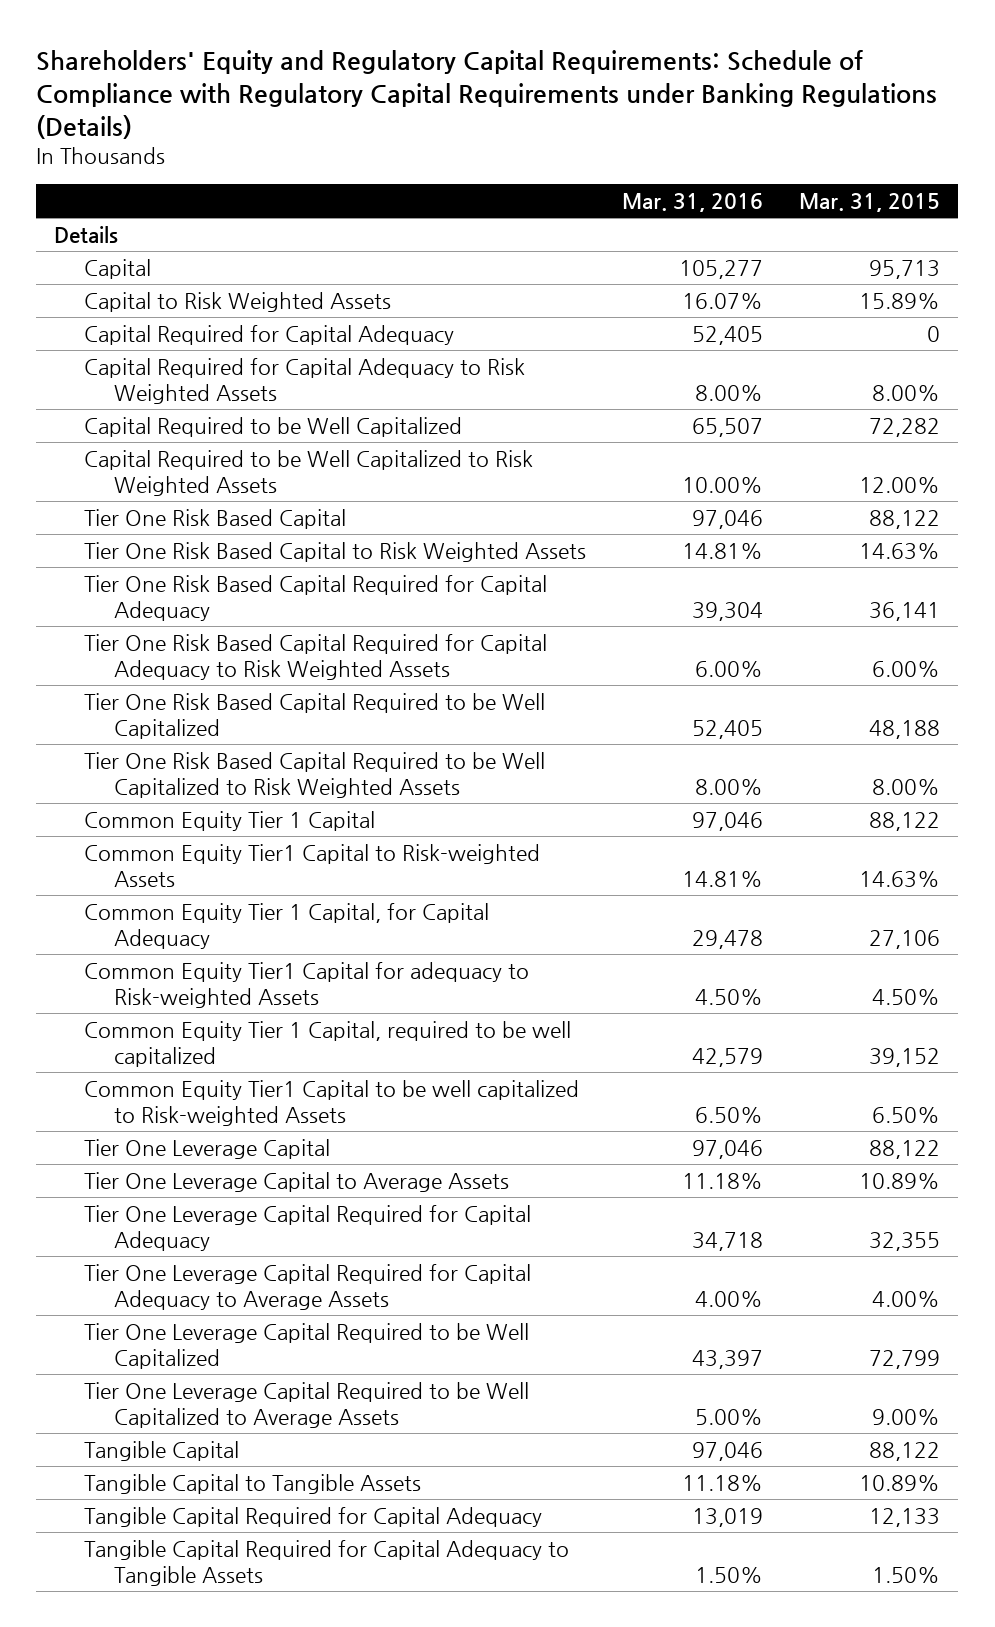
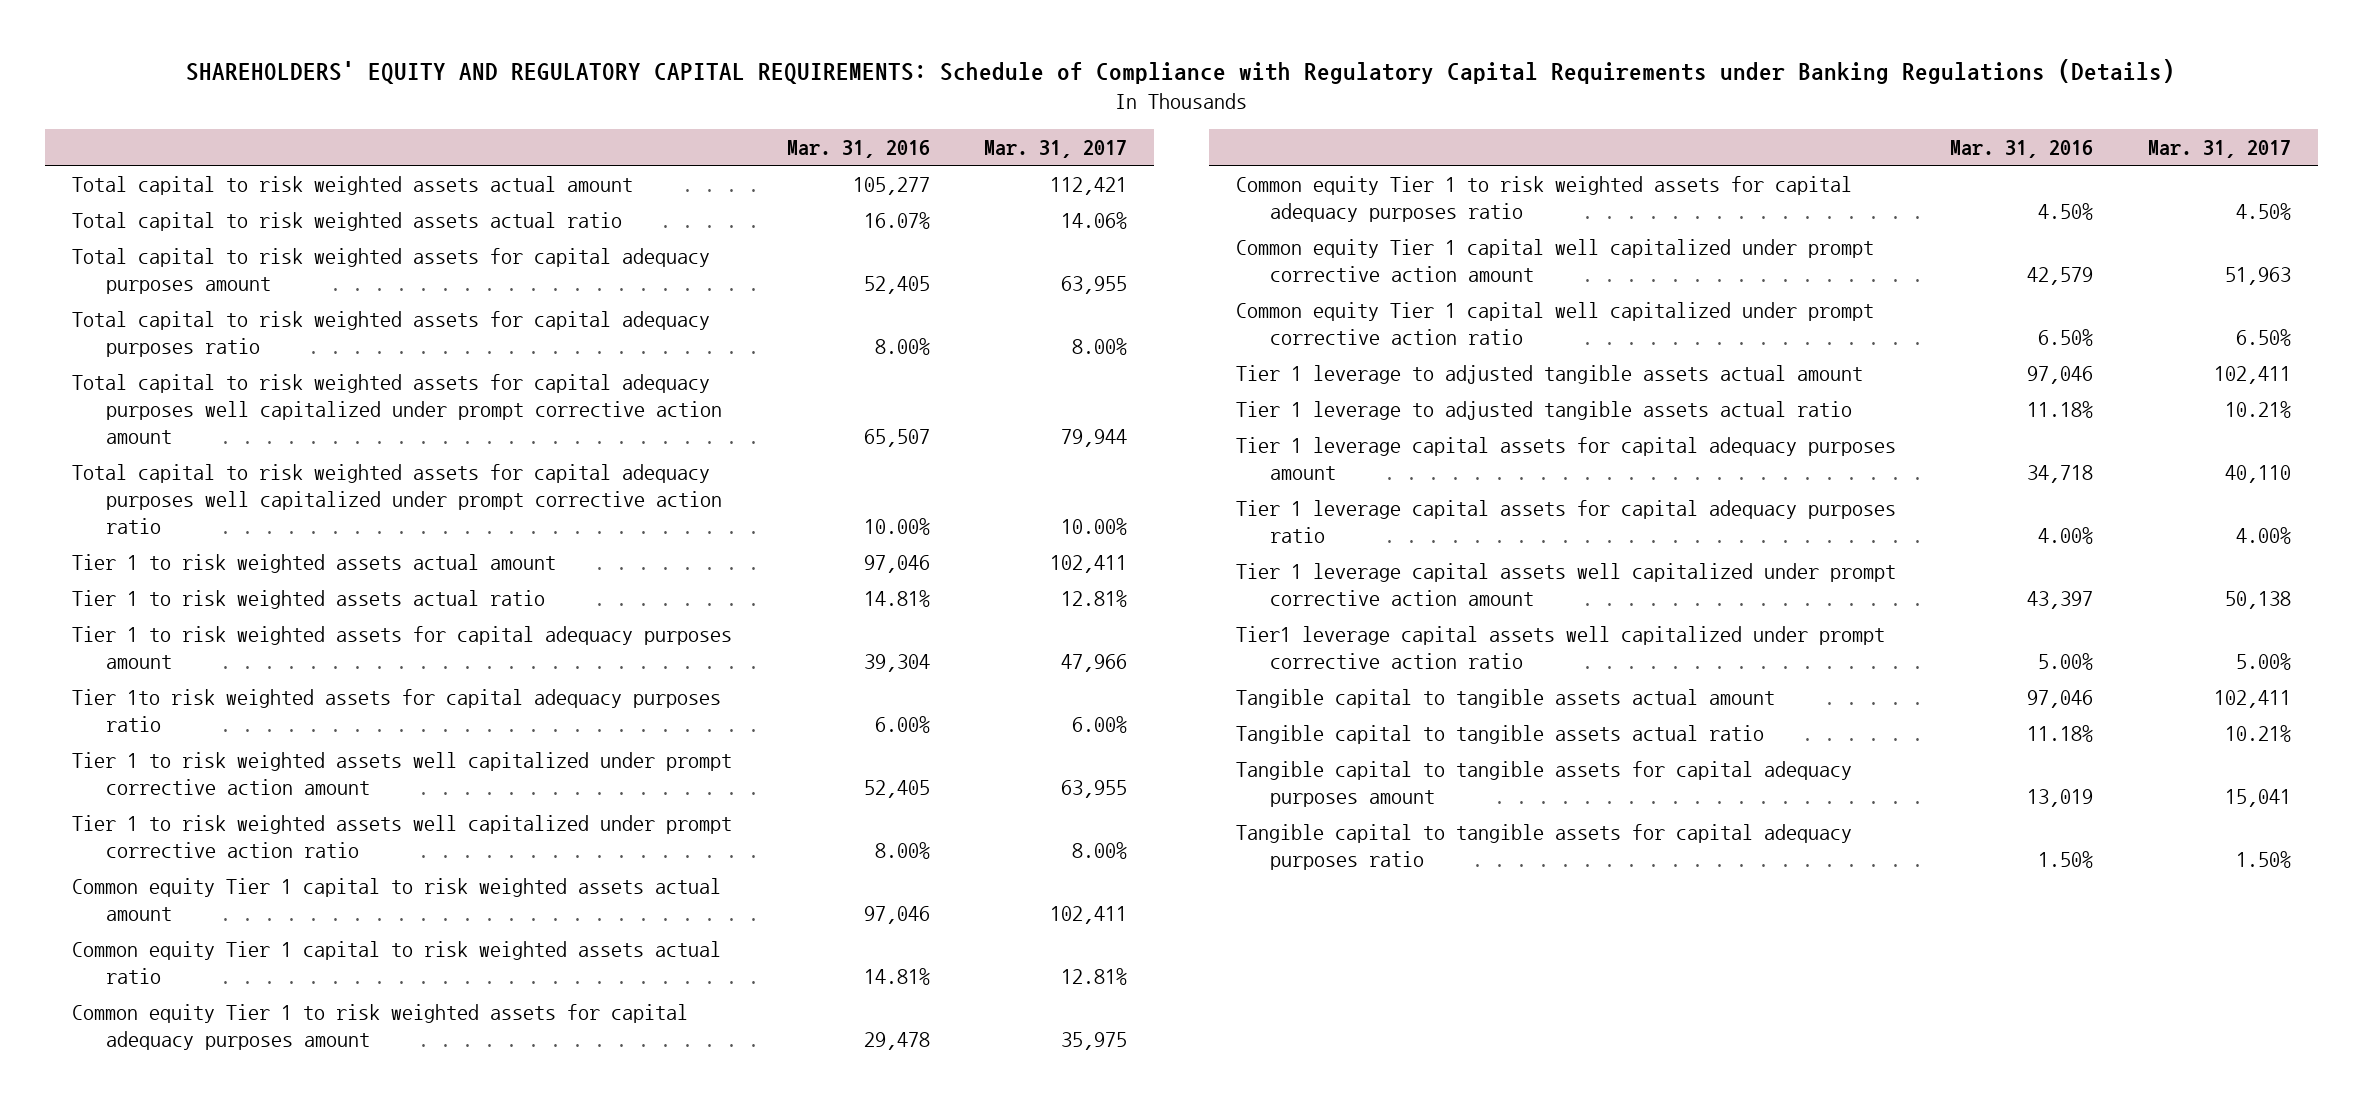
[36,50,938,139] Shareholders' Equity and Regulatory Capital Requirements: Schedule of Compliance with Regulatory Capital Requirements under Banking Regulations (Details) -> [186,58,2176,84] SHAREHOLDERS' EQUITY AND REGULATORY CAPITAL REQUIREMENTS: Schedule of Compliance with Regulatory Capital Requirements under Banking Regulations (Details)
[799,193,941,213] Mar. 31, 2015 -> none
none -> [984,140,1128,159] Mar. 31, 2017
[54,225,119,243] Details -> none
[84,1079,580,1126] Common Equity Tier1 Capital to be well capitalized to Risk-weighted Assets -> none
[84,258,152,279] Capital -> [72,175,634,195] Total capital to risk weighted assets actual amount
[84,291,392,312] Capital to Risk Weighted Assets -> [72,211,623,231] Total capital to risk weighted assets actual ratio
[84,324,455,345] Capital Required for Capital Adequacy -> [72,247,711,294] Total capital to risk weighted assets for capital adequacy purposes amount
[84,357,526,404] Capital Required for Capital Adequacy to Risk Weighted Assets -> [72,310,711,357] Total capital to risk weighted assets for capital adequacy purposes ratio
[84,416,463,437] Capital Required to be Well Capitalized -> [72,373,723,444] Total capital to risk weighted assets for capital adequacy purposes well capitalized under prompt corrective action amount
[84,449,534,496] Capital Required to be Well Capitalized to Risk Weighted Assets -> [72,463,723,534] Total capital to risk weighted assets for capital adequacy purposes well capitalized under prompt corrective action ratio
[84,508,347,529] Tier One Risk Based Capital -> [72,553,557,573] Tier 1 to risk weighted assets actual amount
[84,541,587,562] Tier One Risk Based Capital to Risk Weighted Assets -> [72,589,546,609] Tier 1 to risk weighted assets actual ratio
[84,574,548,621] Tier One Risk Based Capital Required for Capital Adequacy -> [72,625,733,669] Tier 1 to risk weighted assets for capital adequacy purposes amount
[84,633,548,680] Tier One Risk Based Capital Required for Capital Adequacy to Risk Weighted Assets -> [72,688,722,732] Tier 1to risk weighted assets for capital adequacy purposes ratio
[84,692,546,739] Tier One Risk Based Capital Required to be Well Capitalized -> [72,751,733,795] Tier 1 to risk weighted assets well capitalized under prompt corrective action amount
[84,751,546,798] Tier One Risk Based Capital Required to be Well Capitalized to Risk Weighted Assets -> [72,814,733,858] Tier 1 to risk weighted assets well capitalized under prompt corrective action ratio
[84,810,376,831] Common Equity Tier 1 Capital -> [72,877,722,921] Common equity Tier 1 capital to risk weighted assets actual amount
[84,843,541,887] Common Equity Tier1 Capital to Risk-weighted Assets -> [72,940,722,984] Common equity Tier 1 capital to risk weighted assets actual ratio
[84,902,490,949] Common Equity Tier 1 Capital, for Capital Adequacy -> [72,1003,689,1050] Common equity Tier 1 to risk weighted assets for capital adequacy purposes amount
[84,961,530,1008] Common Equity Tier1 Capital for adequacy to Risk-weighted Assets -> [1235,175,1852,222] Common equity Tier 1 to risk weighted assets for capital adequacy purposes ratio
[84,1020,572,1067] Common Equity Tier 1 Capital, required to be well capitalized -> [1235,238,1874,282] Common equity Tier 1 capital well capitalized under prompt corrective action amount
none -> [1235,301,1874,345] Common equity Tier 1 capital well capitalized under prompt corrective action ratio
[84,1138,331,1159] Tier One Leverage Capital -> [1235,364,1863,384] Tier 1 leverage to adjusted tangible assets actual amount
[84,1171,510,1192] Tier One Leverage Capital to Average Assets -> [1235,400,1852,420] Tier 1 leverage to adjusted tangible assets actual ratio
[84,1204,532,1251] Tier One Leverage Capital Required for Capital Adequacy -> [1235,436,1896,480] Tier 1 leverage capital assets for capital adequacy purposes amount
[84,1263,532,1310] Tier One Leverage Capital Required for Capital Adequacy to Average Assets -> [1235,499,1896,543] Tier 1 leverage capital assets for capital adequacy purposes ratio
[84,1322,530,1369] Tier One Leverage Capital Required to be Well Capitalized -> [1235,562,1896,606] Tier 1 leverage capital assets well capitalized under prompt corrective action amount
[84,1381,530,1428] Tier One Leverage Capital Required to be Well Capitalized to Average Assets -> [1235,625,1885,669] Tier1 leverage capital assets well capitalized under prompt corrective action ratio
[84,1440,240,1461] Tangible Capital -> [1235,688,1775,708] Tangible capital to tangible assets actual amount
[84,1473,422,1494] Tangible Capital to Tangible Assets -> [1235,724,1764,744] Tangible capital to tangible assets actual ratio
[84,1506,543,1527] Tangible Capital Required for Capital Adequacy -> [1235,760,1852,807] Tangible capital to tangible assets for capital adequacy purposes amount
[84,1539,570,1586] Tangible Capital Required for Capital Adequacy to Tangible Assets -> [1235,823,1852,870] Tangible capital to tangible assets for capital adequacy purposes ratio

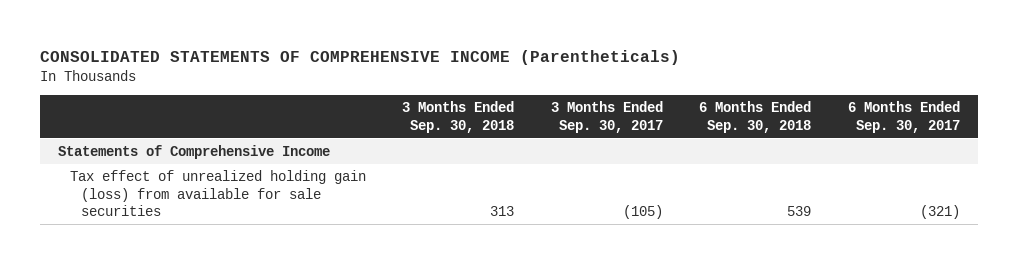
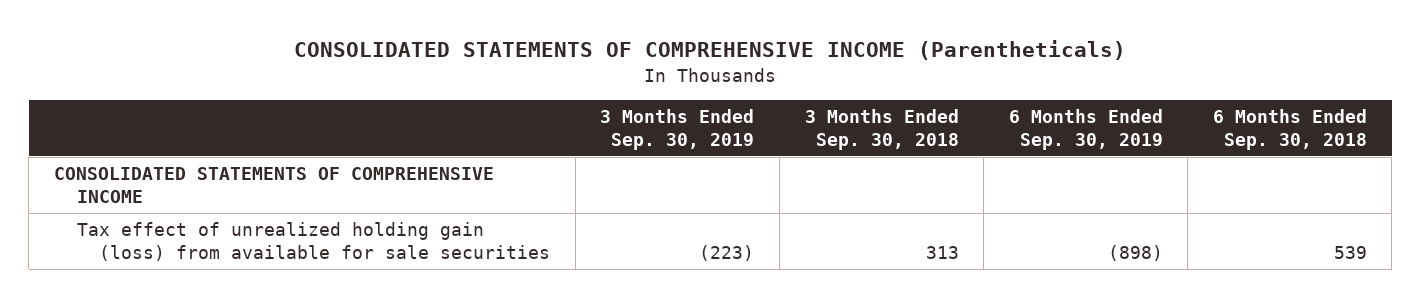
[550,101,663,133] 3 Months Ended Sep. 30, 2017 -> none
[847,101,960,133] 6 Months Ended Sep. 30, 2017 -> none
none -> [600,109,755,150] 3 Months Ended Sep. 30, 2019
none -> [1008,109,1163,150] 6 Months Ended Sep. 30, 2019
[58,145,331,160] Statements of Comprehensive Income -> [53,167,494,204] CONSOLIDATED STATEMENTS OF COMPREHENSIVE INCOME

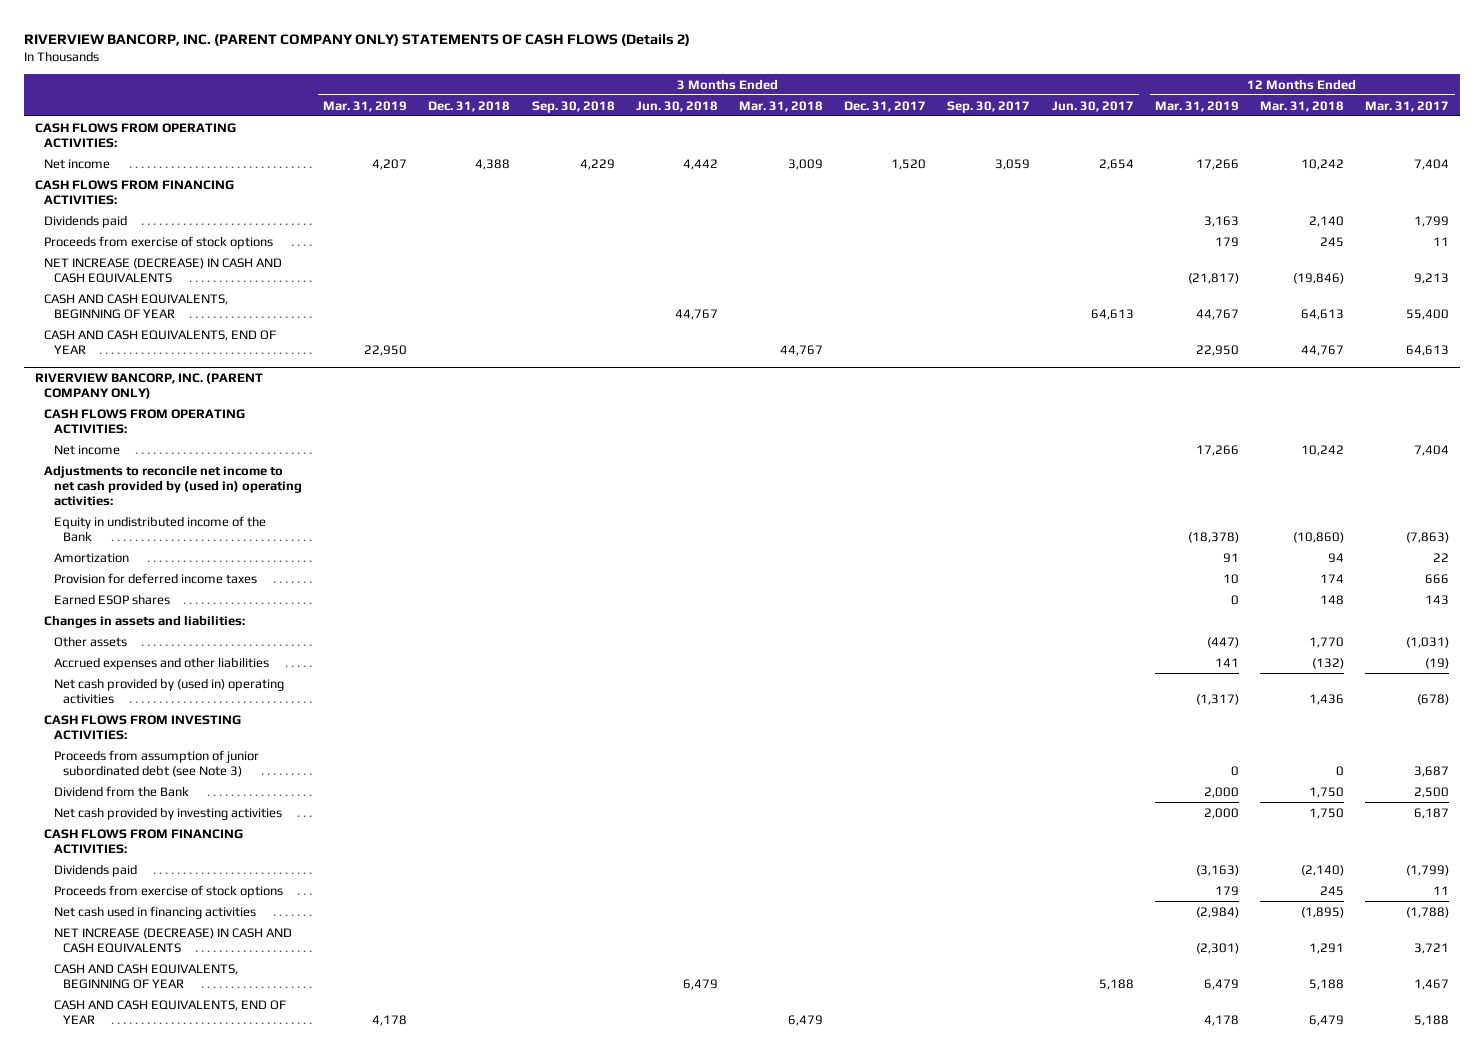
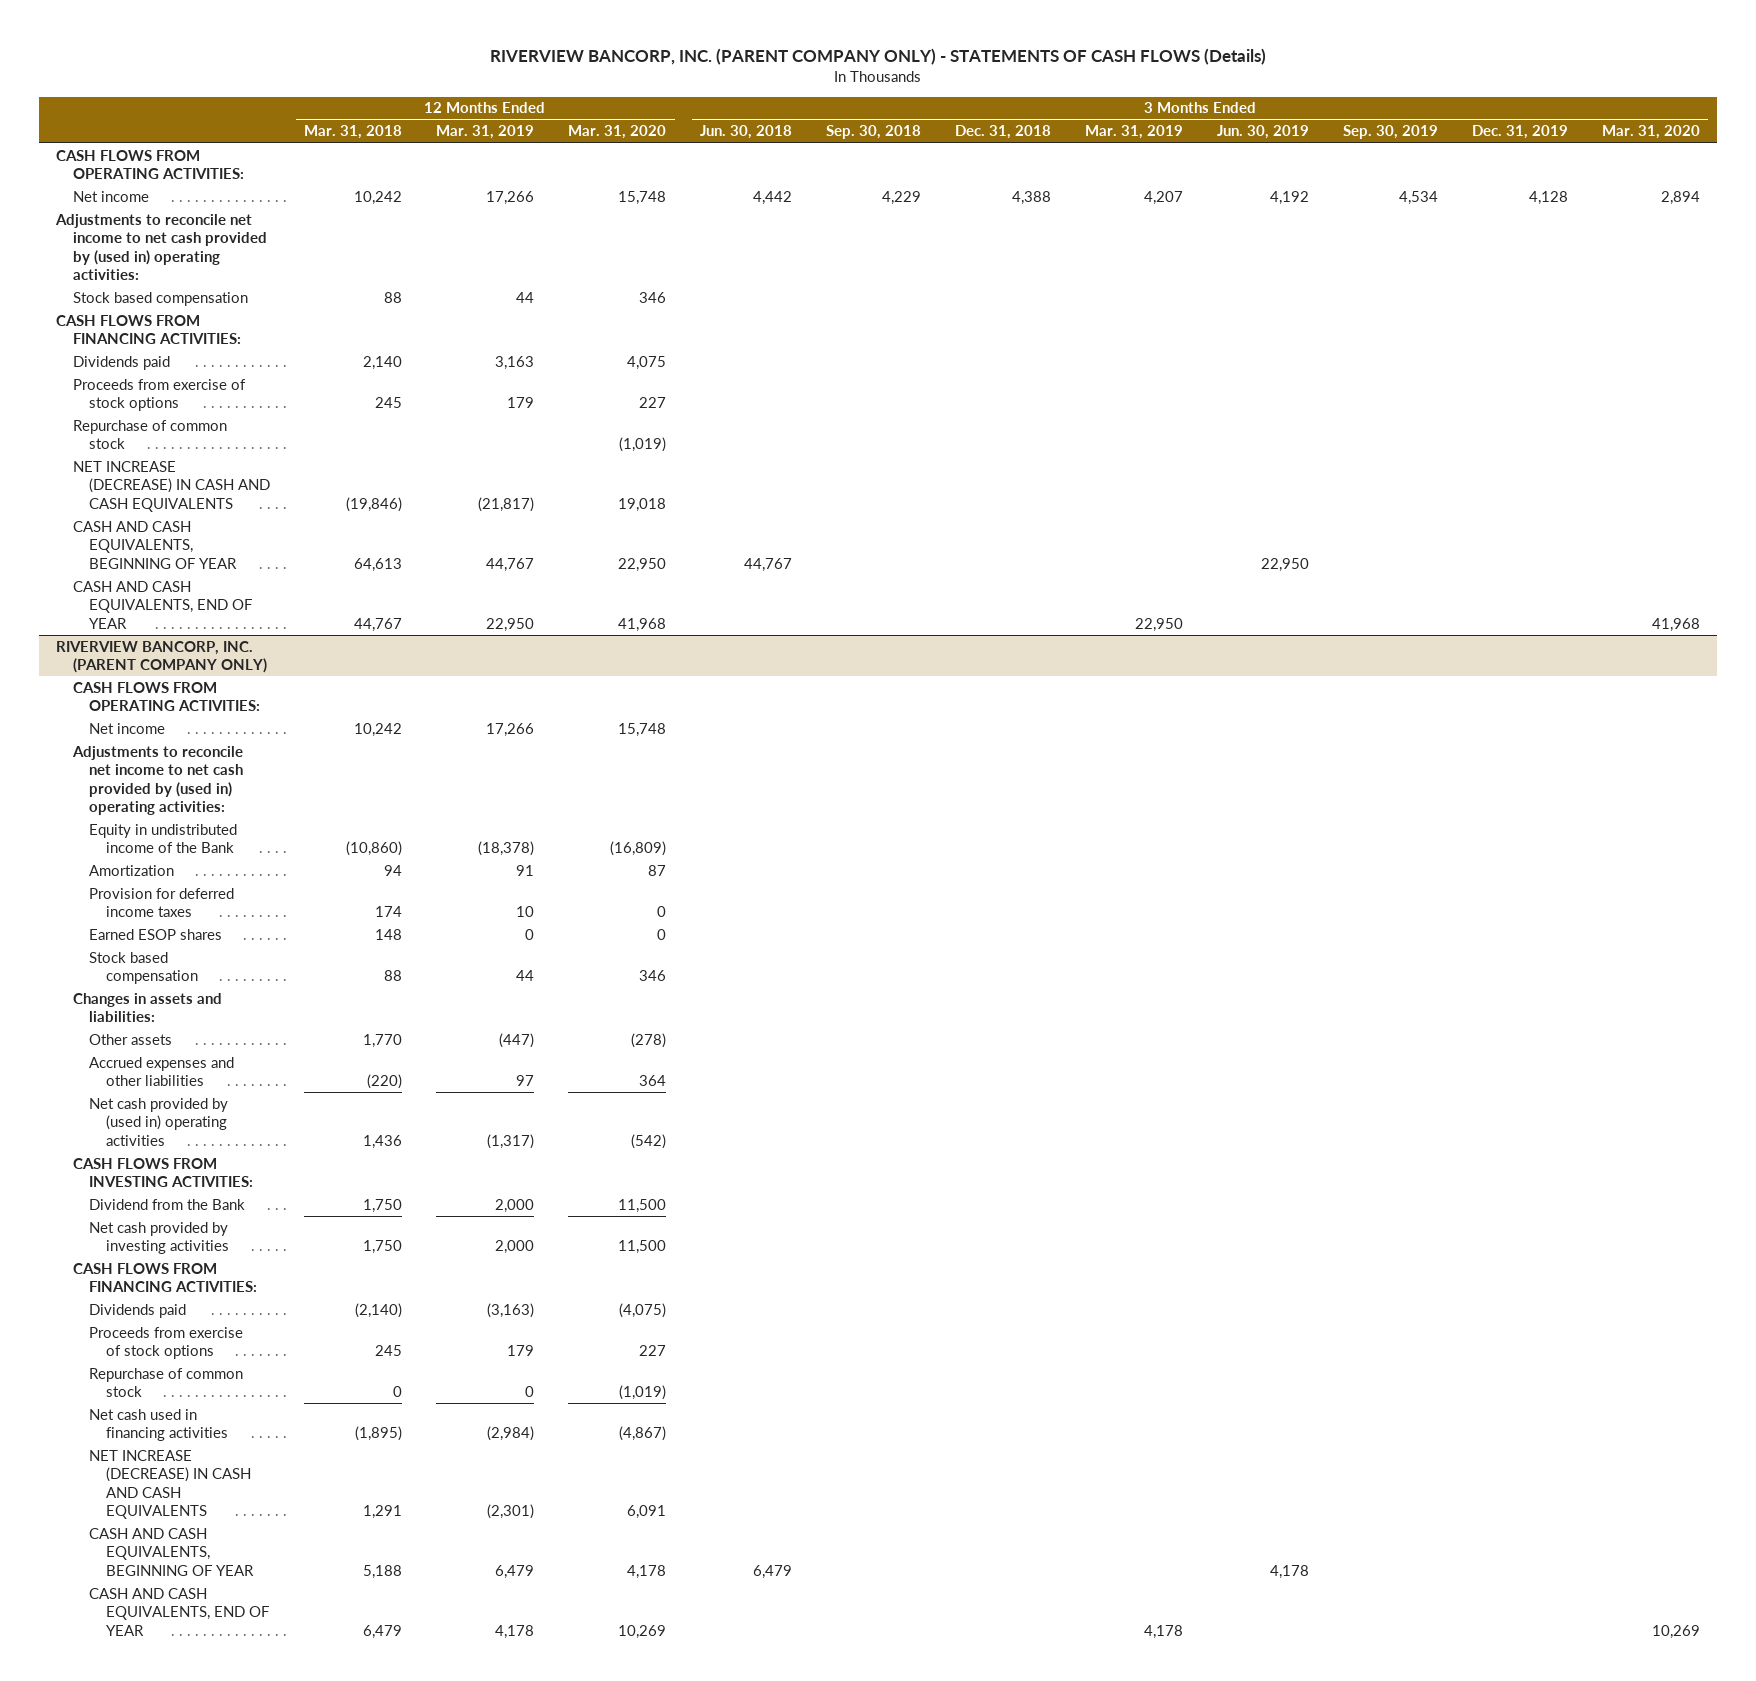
[24,32,691,46] RIVERVIEW BANCORP, INC. (PARENT COMPANY ONLY) STATEMENTS OF CASH FLOWS (Details 2) -> [490,48,1267,66] RIVERVIEW BANCORP, INC. (PARENT COMPANY ONLY) - STATEMENTS OF CASH FLOWS (Details)
[738,100,823,112] Mar. 31, 2018 -> none
[844,100,927,112] Dec. 31, 2017 -> none
[947,100,1031,113] Sep. 30, 2017 -> none
[1051,100,1134,112] Jun. 30, 2017 -> none
[1365,100,1450,112] Mar. 31, 2017 -> none
none -> [568,125,667,140] Mar. 31, 2020
none -> [1217,125,1310,140] Jun. 30, 2019
none -> [1343,125,1439,140] Sep. 30, 2019
none -> [1472,125,1569,140] Dec. 31, 2019
none -> [1601,125,1700,140] Mar. 31, 2020
none -> [55,213,267,280] Adjustments to reconcile net income to net cash provided by (used in) operating activities:
none -> [72,291,248,306] Stock based compensation
none -> [72,419,227,450] Repurchase of common stock
none -> [89,951,199,985] Stock based compensation
[1214,657,1239,667] 141 -> [516,1075,535,1087] 97
[1312,657,1345,669] (132) -> [367,1074,403,1090] (220)
[53,749,259,777] Proceeds from assumption of junior subordinated debt (see Note 3) -> none
none -> [89,1367,244,1398] Repurchase of common stock

